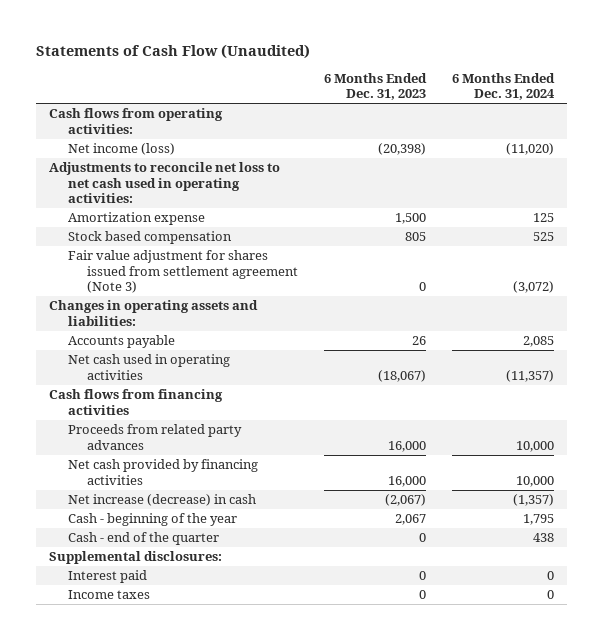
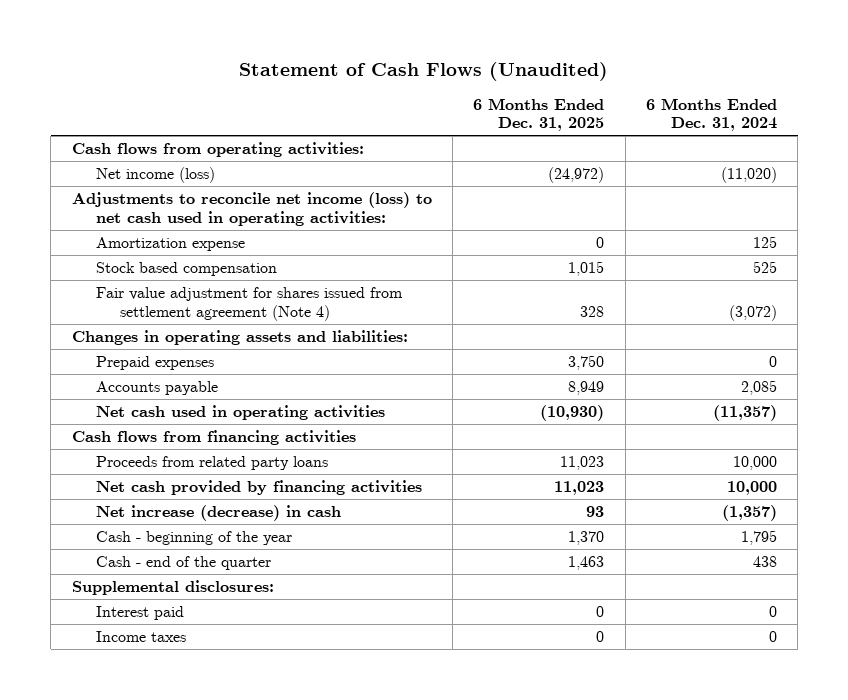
[36,43,311,59] Statements of Cash Flow (Unaudited) -> [239,61,609,81] Statement of Cash Flows (Unaudited)
[324,72,428,101] 6 Months Ended Dec. 31, 2023 -> none
none -> [473,97,605,132] 6 Months Ended Dec. 31, 2025
[49,162,281,204] Adjustments to reconcile net loss to net cash used in operating activities: -> [71,191,432,226] Adjustments to reconcile net income (loss) to net cash used in operating activities:
[68,250,299,294] Fair value adjustment for shares issued from settlement agreement (Note 3) -> [95,286,403,321] Fair value adjustment for shares issued from settlement agreement (Note 4)
none -> [95,355,214,370] Prepaid expenses
[68,424,243,450] Proceeds from related party advances -> [95,455,328,470] Proceeds from related party loans

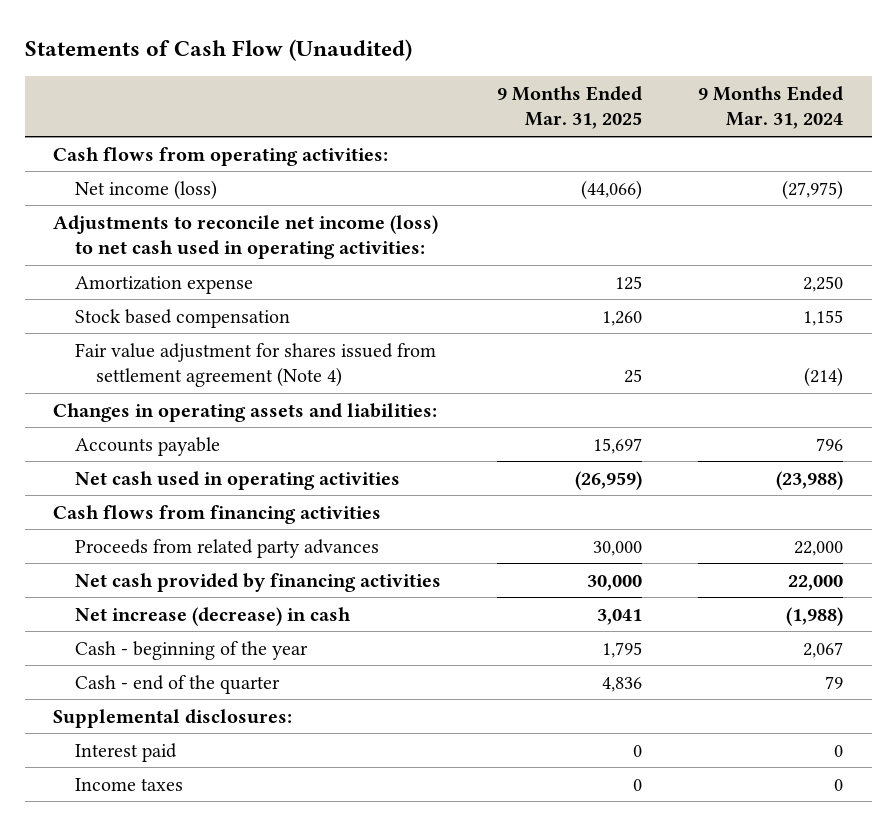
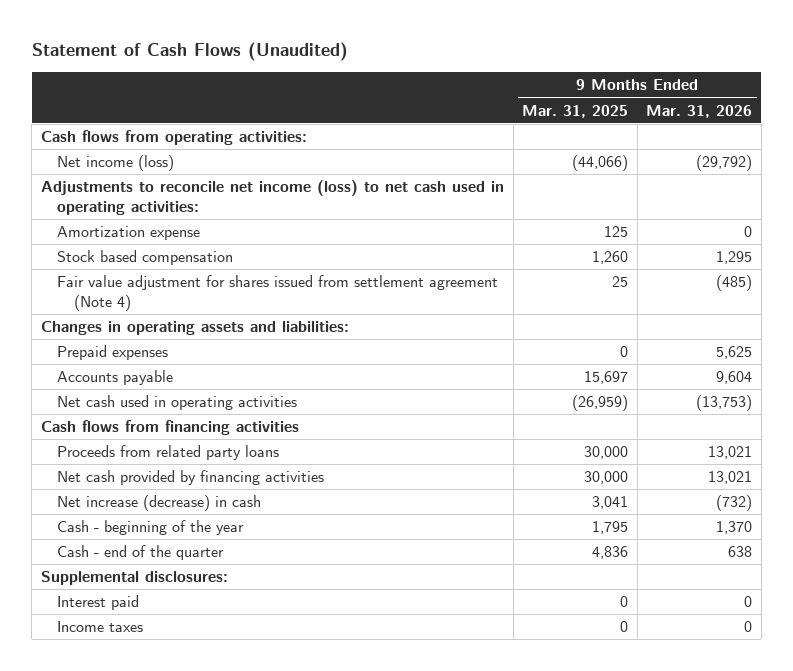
[24,38,412,61] Statements of Cash Flow (Unaudited) -> [31,42,348,62] Statement of Cash Flows (Unaudited)
[698,85,844,130] 9 Months Ended Mar. 31, 2024 -> none
none -> [646,104,753,118] Mar. 31, 2026
none -> [57,345,169,361] Prepaid expenses
[74,538,379,558] Proceeds from related party advances -> [57,445,280,461] Proceeds from related party loans

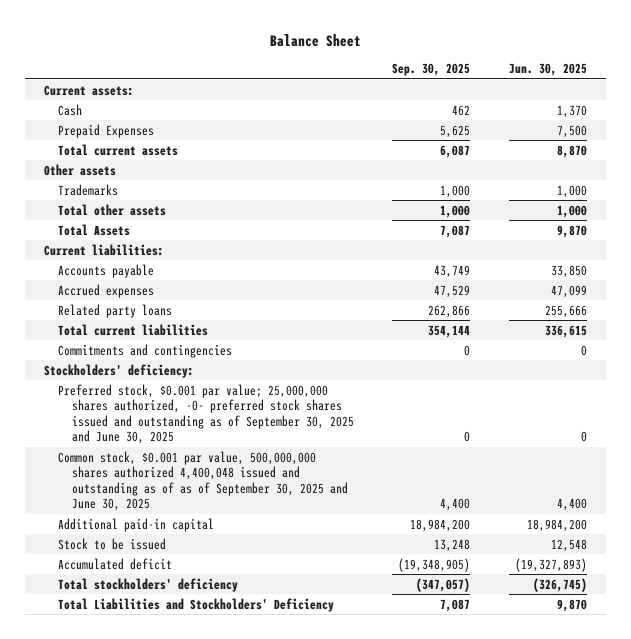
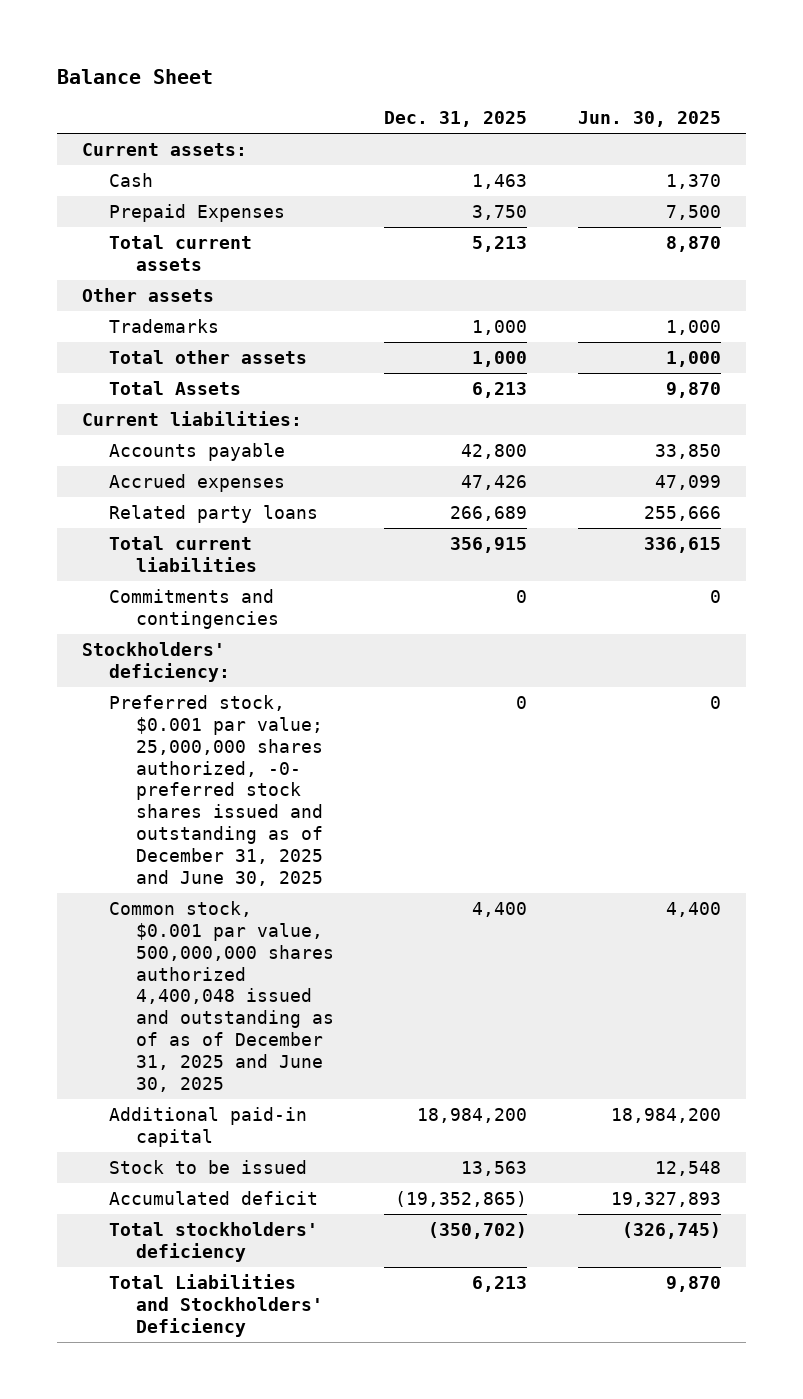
[392,63,471,77] Sep. 30, 2025 -> none
none -> [384,110,528,127] Dec. 31, 2025
[58,383,355,445] Preferred stock, $0.001 par value; 25,000,000 shares authorized, -0- preferred stock shares issued and outstanding as of September 30, 2025 and June 30, 2025 -> [109,694,323,886] Preferred stock, $0.001 par value; 25,000,000 shares authorized, -0- preferred stock shares issued and outstanding as of December 31, 2025 and June 30, 2025
[58,450,349,512] Common stock, $0.001 par value, 500,000,000 shares authorized 4,400,048 issued and outstanding as of as of September 30, 2025 and June 30, 2025 -> [109,900,334,1092] Common stock, $0.001 par value, 500,000,000 shares authorized 4,400,048 issued and outstanding as of as of December 31, 2025 and June 30, 2025
[514,557,587,572] (19,327,893) -> [610,1191,721,1207] 19,327,893

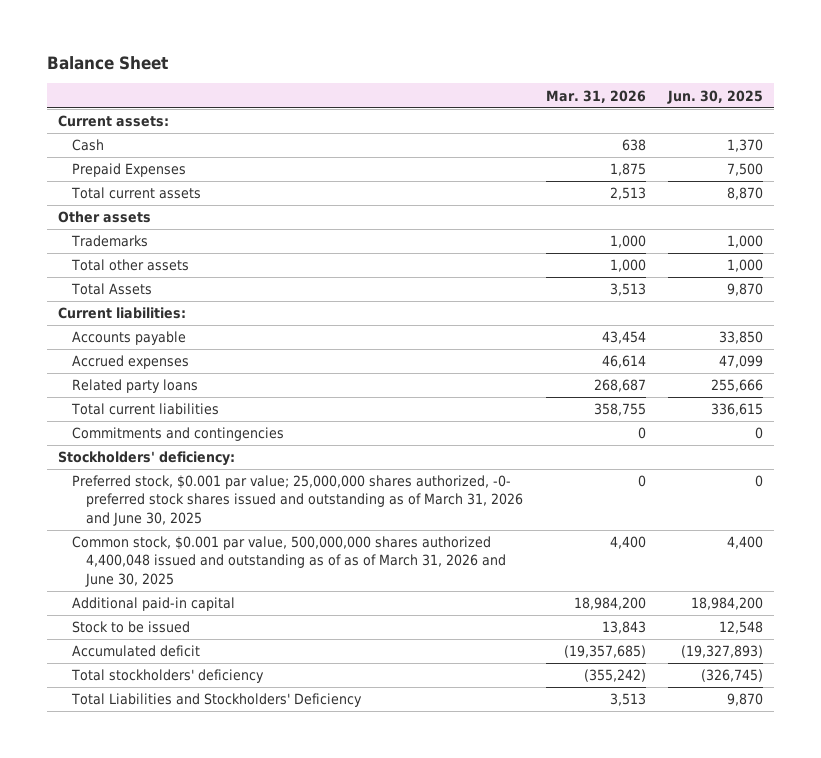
[384,110,528,127] Dec. 31, 2025 -> none
none -> [545,89,646,103] Mar. 31, 2026
[109,694,323,886] Preferred stock, $0.001 par value; 25,000,000 shares authorized, -0- preferred stock shares issued and outstanding as of December 31, 2025 and June 30, 2025 -> [72,475,524,526] Preferred stock, $0.001 par value; 25,000,000 shares authorized, -0- preferred stock shares issued and outstanding as of March 31, 2026 and June 30, 2025
[109,900,334,1092] Common stock, $0.001 par value, 500,000,000 shares authorized 4,400,048 issued and outstanding as of as of December 31, 2025 and June 30, 2025 -> [72,536,507,587] Common stock, $0.001 par value, 500,000,000 shares authorized 4,400,048 issued and outstanding as of as of March 31, 2026 and June 30, 2025
[610,1191,721,1207] 19,327,893 -> [681,645,764,659] (19,327,893)

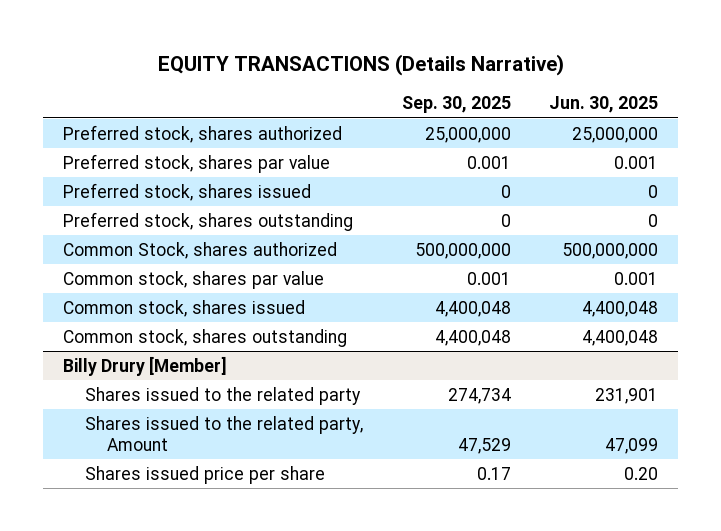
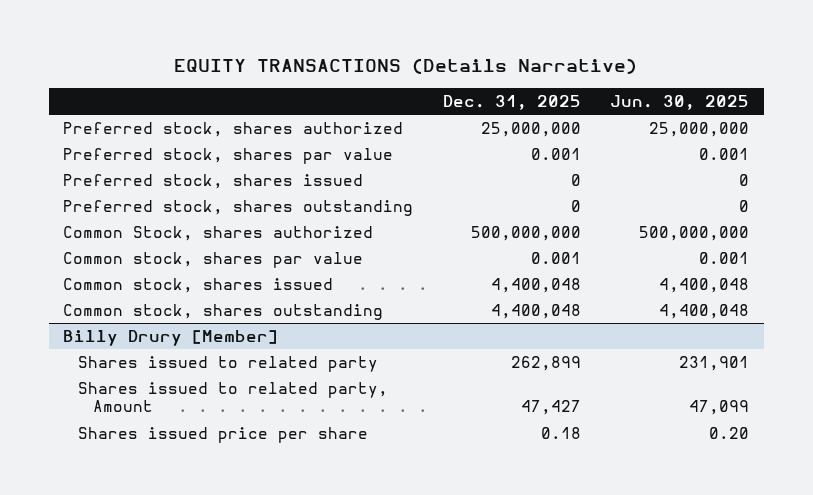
[401,96,511,114] Sep. 30, 2025 -> none
none -> [442,94,581,110] Dec. 31, 2025
[84,386,361,405] Shares issued to the related party -> [78,356,379,373] Shares issued to related party
[84,415,363,451] Shares issued to the related party, Amount -> [78,382,389,413] Shares issued to related party, Amount

